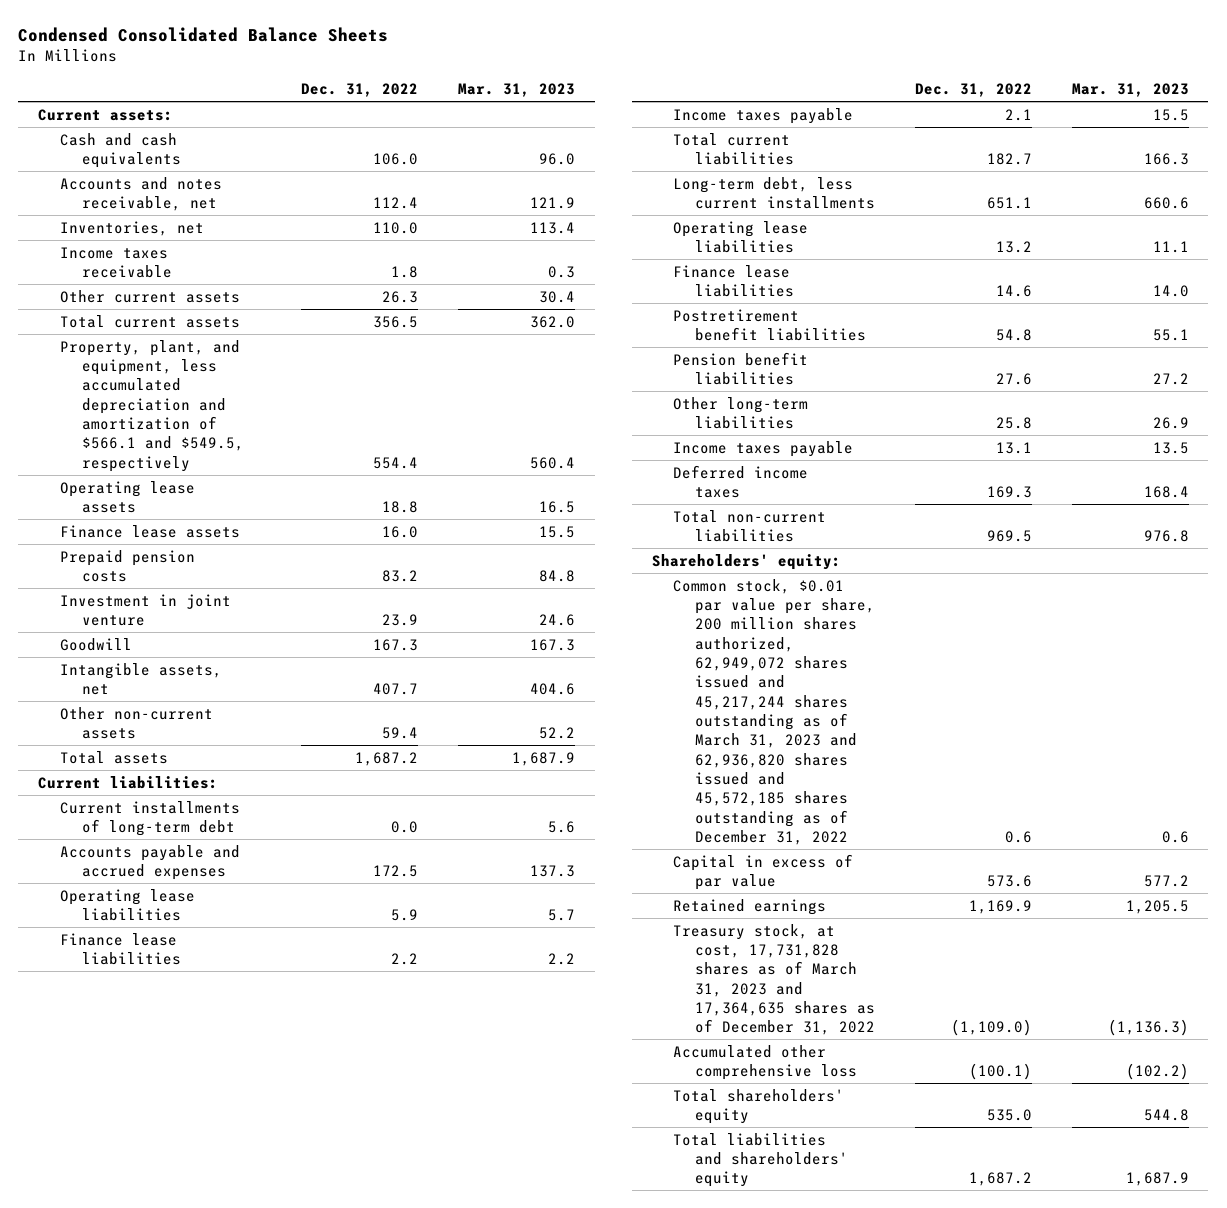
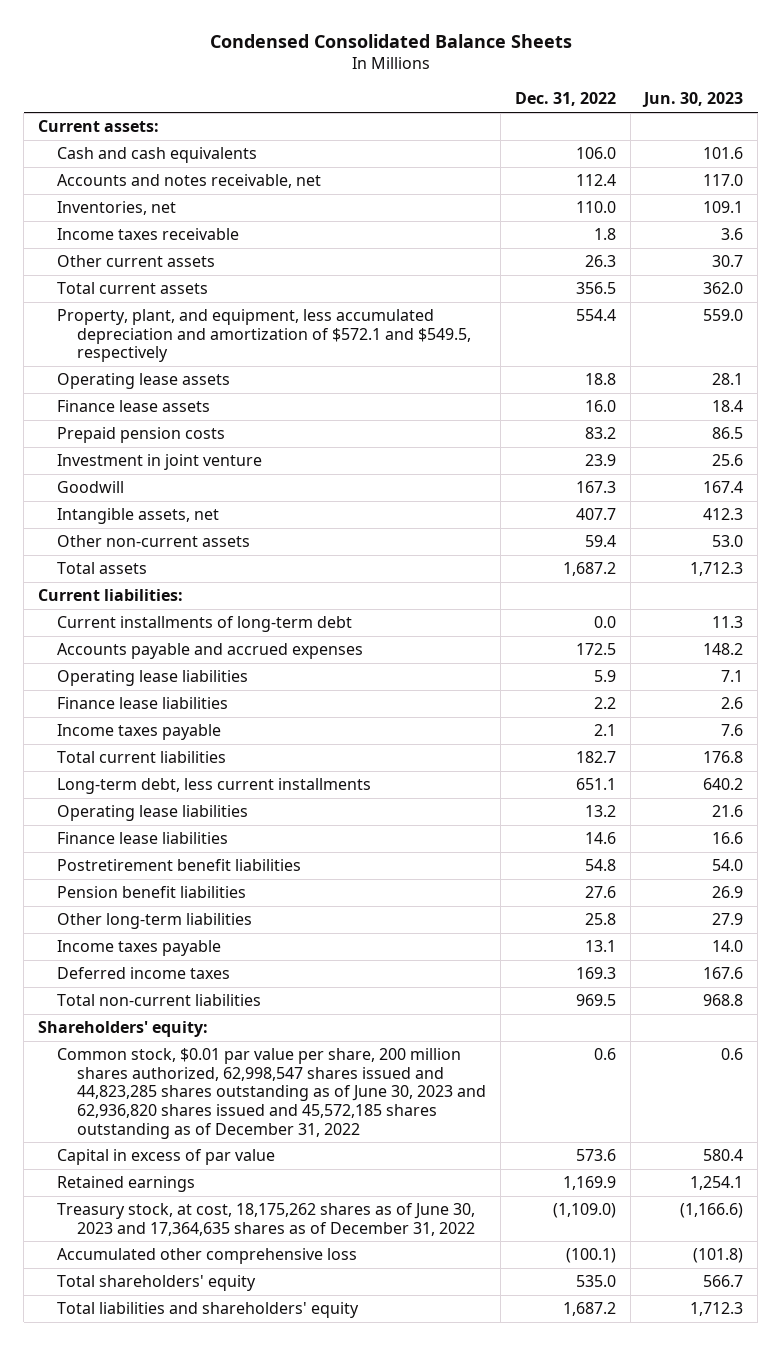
[457,82,575,97] Mar. 31, 2023 -> none
none -> [642,92,744,108] Jun. 30, 2023
[59,339,244,472] Property, plant, and equipment, less accumulated depreciation and amortization of $566.1 and $549.5, respectively -> [57,309,471,363] Property, plant, and equipment, less accumulated depreciation and amortization of $572.1 and $549.5, respectively
[673,578,876,845] Common stock, $0.01 par value per share, 200 million shares authorized, 62,949,072 shares issued and 45,217,244 shares outstanding as of March 31, 2023 and 62,936,820 shares issued and 45,572,185 shares outstanding as of December 31, 2022 -> [57,1048,486,1139] Common stock, $0.01 par value per share, 200 million shares authorized, 62,998,547 shares issued and 44,823,285 shares outstanding as of June 30, 2023 and 62,936,820 shares issued and 45,572,185 shares outstanding as of December 31, 2022
[673,923,876,1036] Treasury stock, at cost, 17,731,828 shares as of March 31, 2023 and 17,364,635 shares as of December 31, 2022 -> [57,1203,476,1236] Treasury stock, at cost, 18,175,262 shares as of June 30, 2023 and 17,364,635 shares as of December 31, 2022

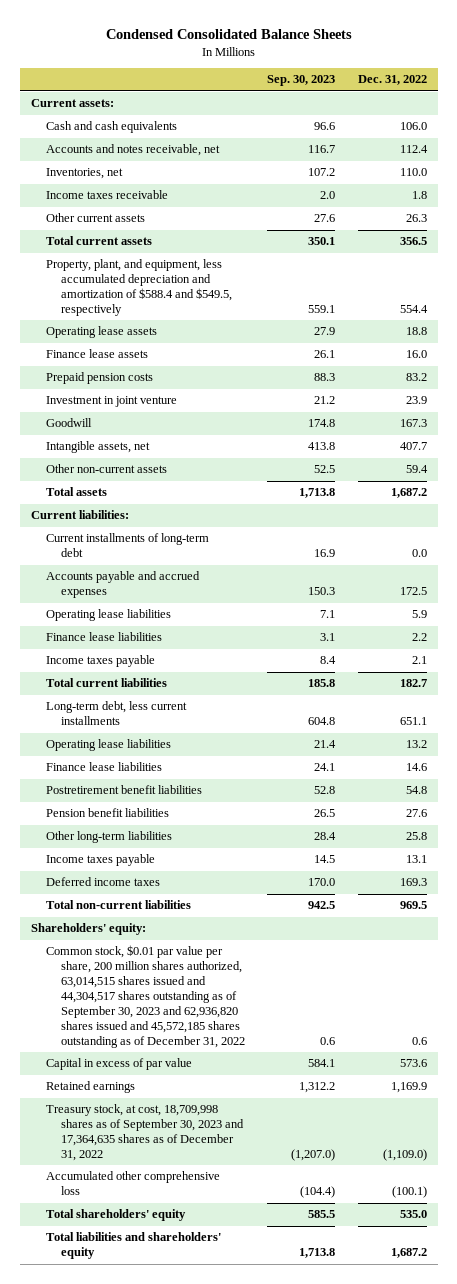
[642,92,744,108] Jun. 30, 2023 -> none
none -> [267,75,336,87] Sep. 30, 2023
[57,309,471,363] Property, plant, and equipment, less accumulated depreciation and amortization of $572.1 and $549.5, respectively -> [45,259,233,317] Property, plant, and equipment, less accumulated depreciation and amortization of $588.4 and $549.5, respectively
[57,1048,486,1139] Common stock, $0.01 par value per share, 200 million shares authorized, 62,998,547 shares issued and 44,823,285 shares outstanding as of June 30, 2023 and 62,936,820 shares issued and 45,572,185 shares outstanding as of December 31, 2022 -> [45,945,246,1049] Common stock, $0.01 par value per share, 200 million shares authorized, 63,014,515 shares issued and 44,304,517 shares outstanding as of September 30, 2023 and 62,936,820 shares issued and 45,572,185 shares outstanding as of December 31, 2022
[57,1203,476,1236] Treasury stock, at cost, 18,175,262 shares as of June 30, 2023 and 17,364,635 shares as of December 31, 2022 -> [45,1104,245,1162] Treasury stock, at cost, 18,709,998 shares as of September 30, 2023 and 17,364,635 shares as of December 31, 2022

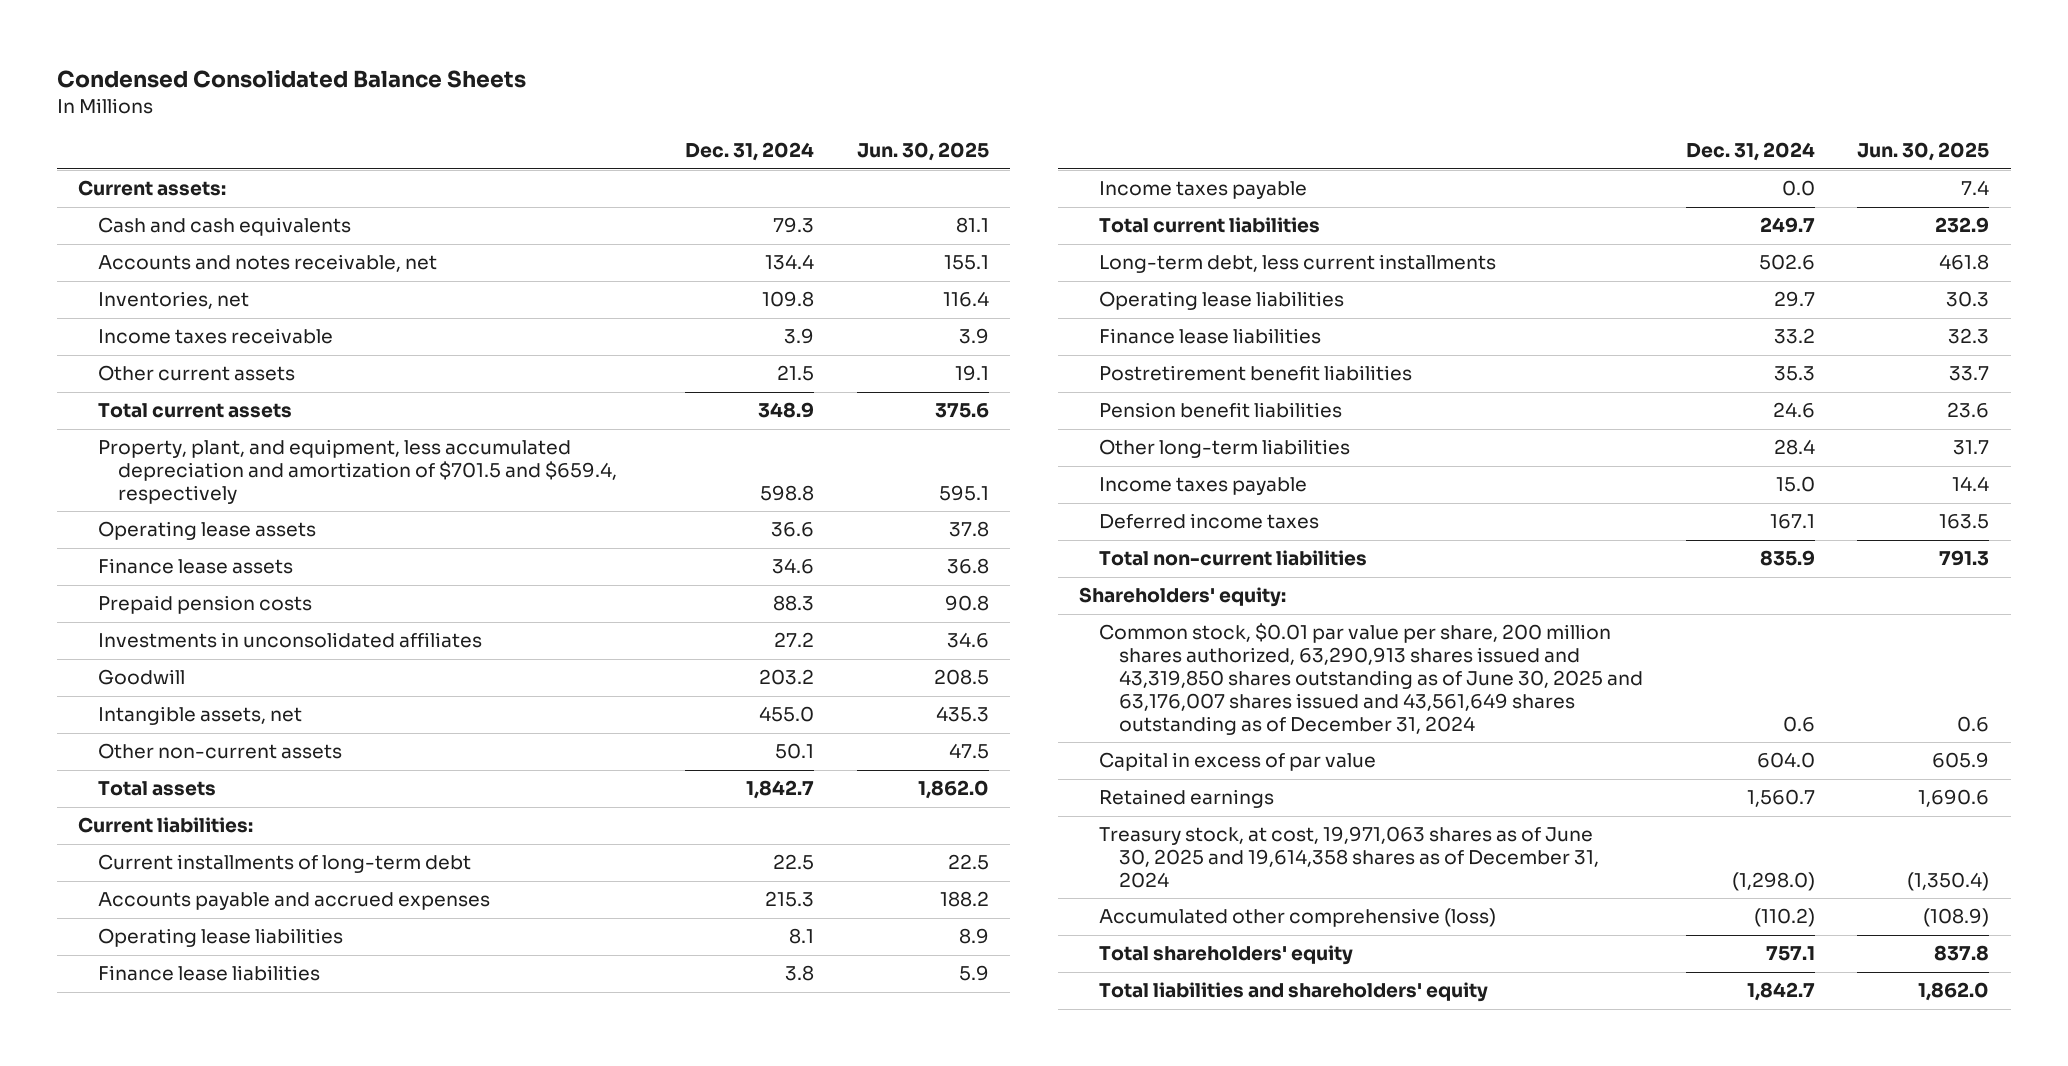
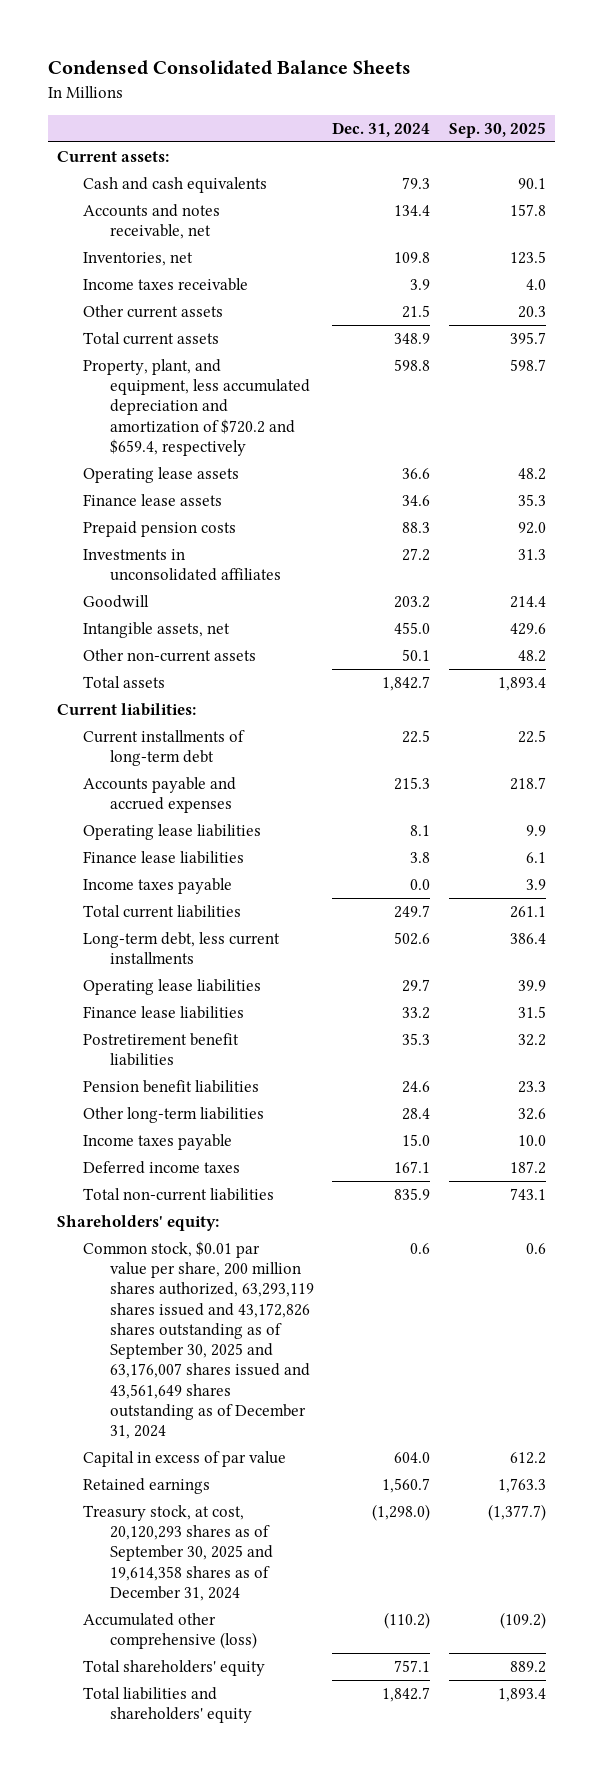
[856,142,989,162] Jun. 30, 2025 -> none
none -> [448,121,546,138] Sep. 30, 2025
[98,439,618,505] Property, plant, and equipment, less accumulated depreciation and amortization of $701.5 and $659.4, respectively -> [83,358,310,456] Property, plant, and equipment, less accumulated depreciation and amortization of $720.2 and $659.4, respectively
[1099,623,1644,735] Common stock, $0.01 par value per share, 200 million shares authorized, 63,290,913 shares issued and 43,319,850 shares outstanding as of June 30, 2025 and 63,176,007 shares issued and 43,561,649 shares outstanding as of December 31, 2024 -> [83,1240,314,1440] Common stock, $0.01 par value per share, 200 million shares authorized, 63,293,119 shares issued and 43,172,826 shares outstanding as of September 30, 2025 and 63,176,007 shares issued and 43,561,649 shares outstanding as of December 31, 2024
[1099,826,1600,889] Treasury stock, at cost, 19,971,063 shares as of June 30, 2025 and 19,614,358 shares as of December 31, 2024 -> [83,1504,273,1601] Treasury stock, at cost, 20,120,293 shares as of September 30, 2025 and 19,614,358 shares as of December 31, 2024

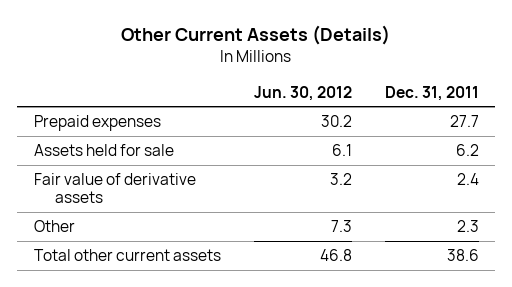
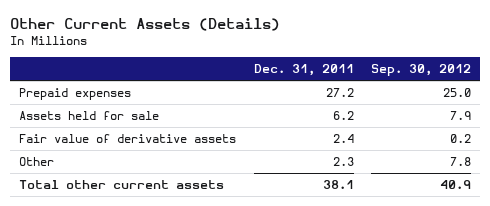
[253,85,352,101] Jun. 30, 2012 -> none
none -> [371,64,472,77] Sep. 30, 2012
[449,114,479,127] 27.7 -> [325,88,354,98] 27.2
[446,248,479,261] 38.6 -> [322,180,354,190] 38.1

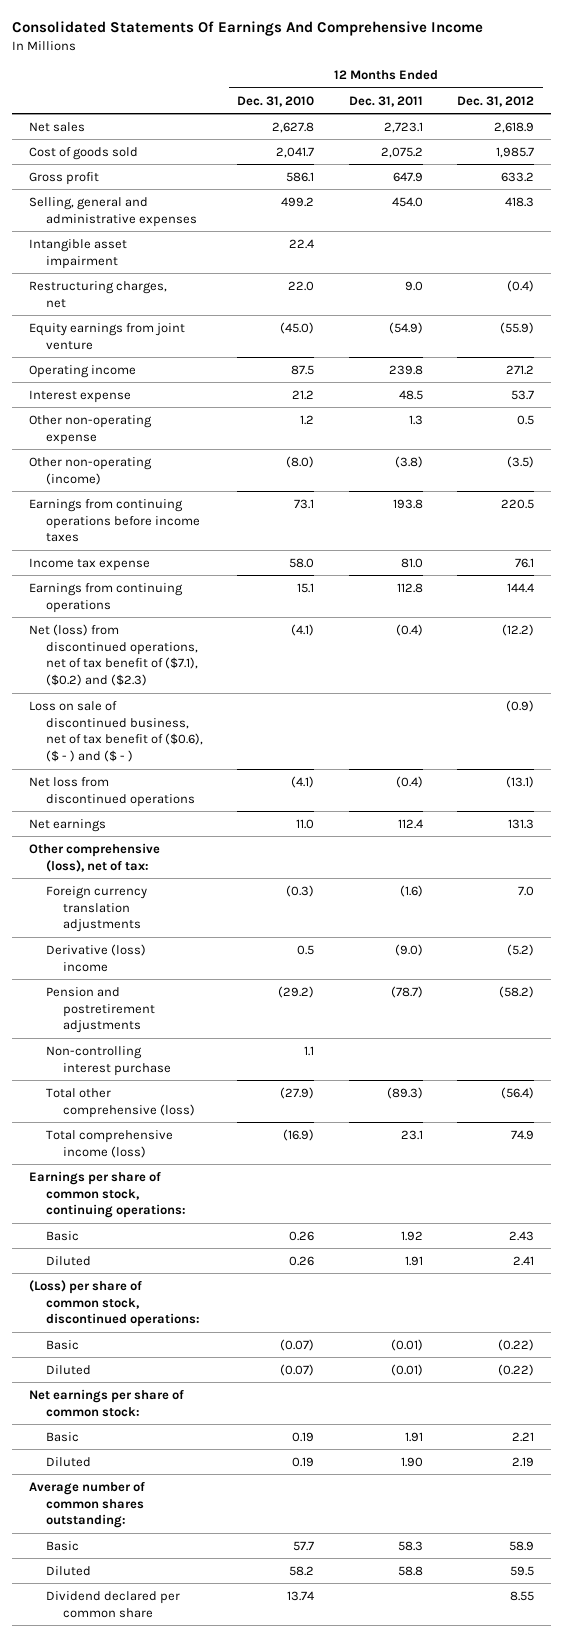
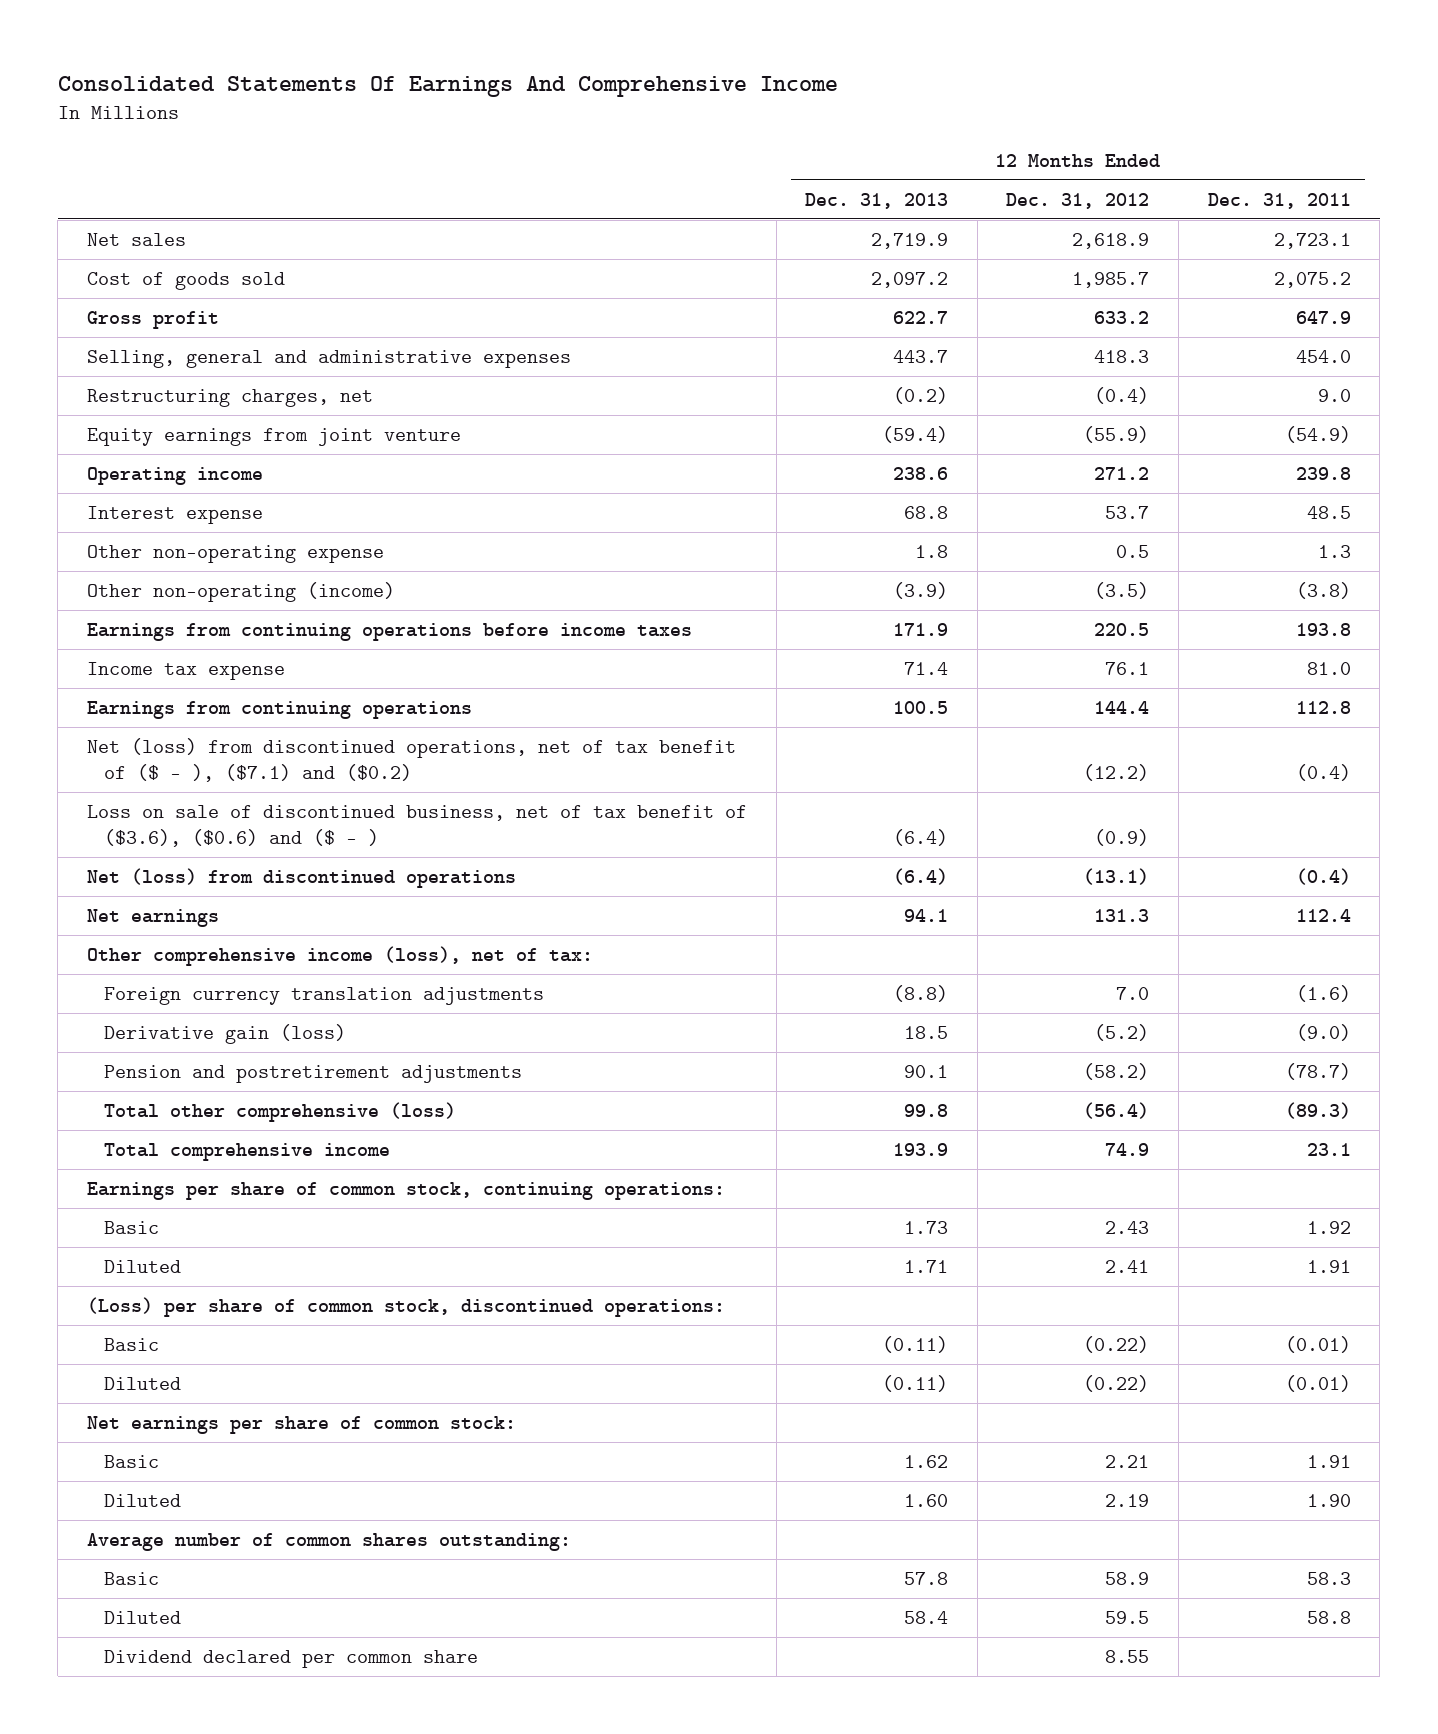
[237,95,315,107] Dec. 31, 2010 -> none
none -> [805,192,949,209] Dec. 31, 2013
[28,238,127,269] Intangible asset impairment -> none
[28,623,198,687] Net (loss) from discontinued operations, net of tax benefit of ($7.1), ($0.2) and ($2.3) -> [87,738,737,782] Net (loss) from discontinued operations, net of tax benefit of ($ - ), ($7.1) and ($0.2)
[28,700,203,763] Loss on sale of discontinued business, net of tax benefit of ($0.6), ($ - ) and ($ - ) -> [87,805,748,847] Loss on sale of discontinued business, net of tax benefit of ($3.6), ($0.6) and ($ - )
[28,776,195,807] Net loss from discontinued operations -> [87,868,517,889] Net (loss) from discontinued operations
[28,842,160,872] Other comprehensive (loss), net of tax: -> [87,946,594,967] Other comprehensive income (loss), net of tax:
[45,943,146,972] Derivative (loss) income -> [104,1024,347,1045] Derivative gain (loss)
[45,1045,172,1076] Non-controlling interest purchase -> none
[45,1129,173,1158] Total comprehensive income (loss) -> [104,1143,391,1162] Total comprehensive income

